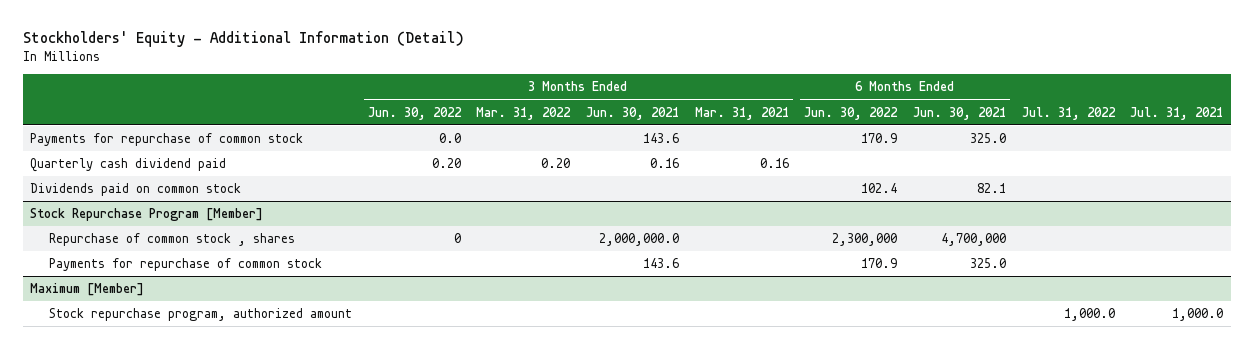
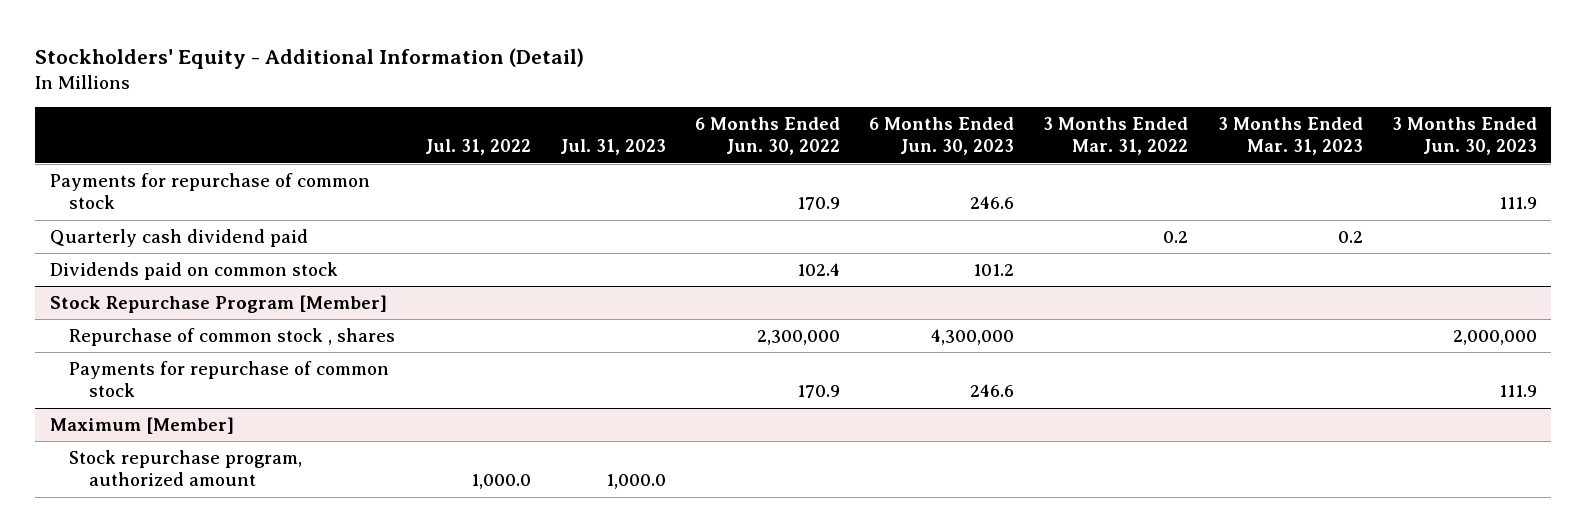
[367,106,462,120] Jun. 30, 2022 -> none
[585,106,679,120] Jun. 30, 2021 -> none
[694,106,789,120] Mar. 31, 2021 -> none
[912,106,1006,120] Jun. 30, 2021 -> none
[1130,106,1224,120] Jul. 31, 2021 -> none
none -> [559,139,666,156] Jul. 31, 2023
none -> [869,116,1015,156] 6 Months Ended Jun. 30, 2023
none -> [1217,116,1363,156] 3 Months Ended Mar. 31, 2023
none -> [1391,116,1537,156] 3 Months Ended Jun. 30, 2023
[541,158,571,169] 0.20 -> [1163,230,1189,243] 0.2

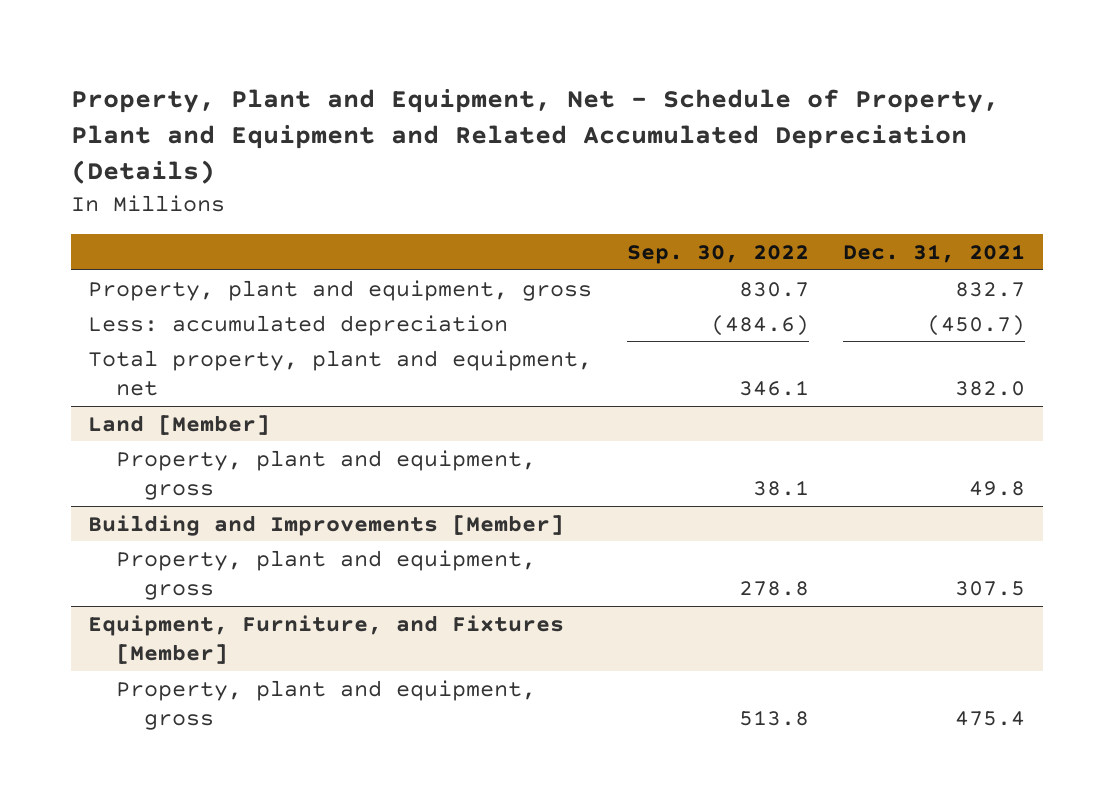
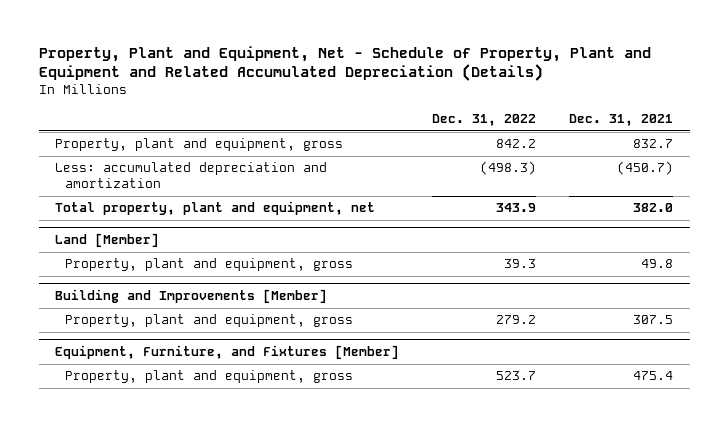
[626,244,809,264] Sep. 30, 2022 -> none
none -> [432,114,537,127] Dec. 31, 2022
[88,314,509,336] Less: accumulated depreciation -> [55,162,328,189] Less: accumulated depreciation and amortization

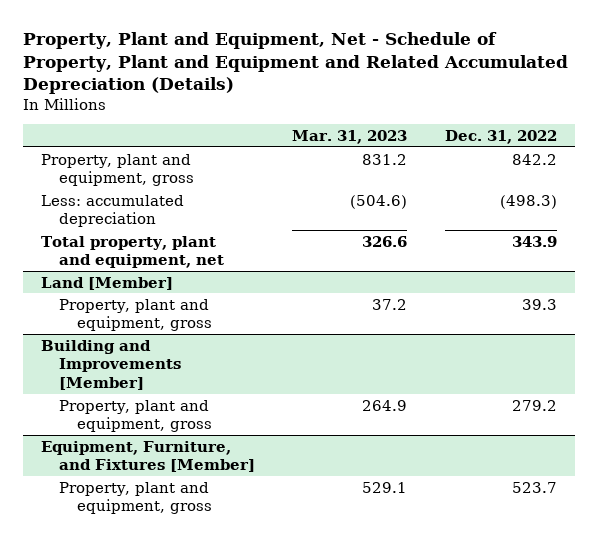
[569,114,674,127] Dec. 31, 2021 -> none
none -> [292,129,408,144] Mar. 31, 2023
[55,162,328,189] Less: accumulated depreciation and amortization -> [41,194,185,228] Less: accumulated depreciation

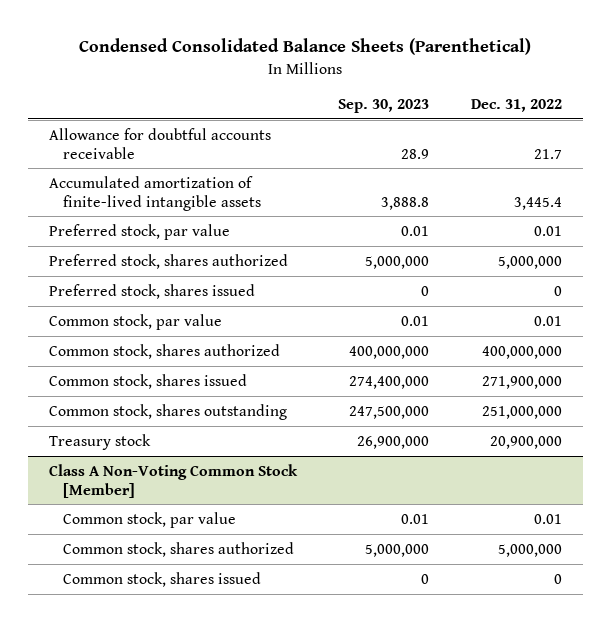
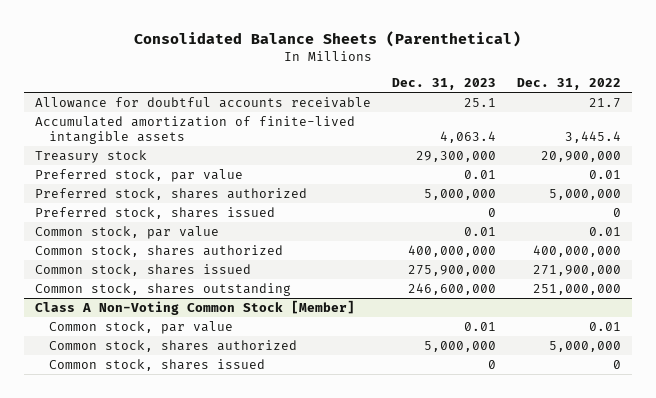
[79,38,532,56] Condensed Consolidated Balance Sheets (Parenthetical) -> [133,30,521,47] Consolidated Balance Sheets (Parenthetical)
[338,98,430,113] Sep. 30, 2023 -> none
none -> [391,78,496,91] Dec. 31, 2023
[48,433,151,450] Treasury stock -> [34,149,147,163] Treasury stock

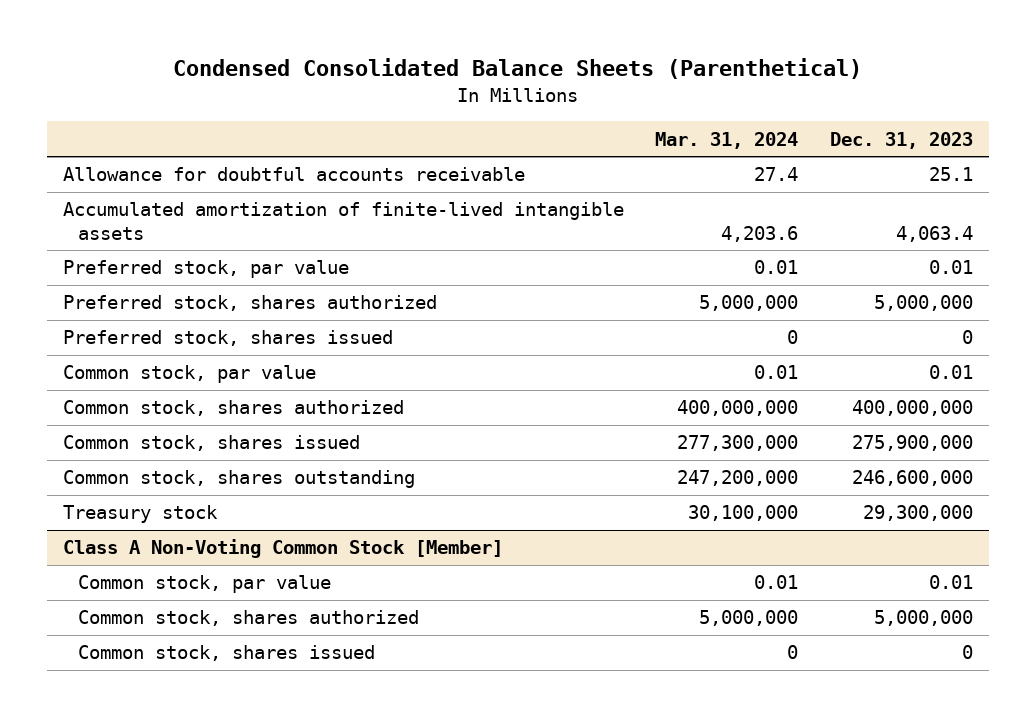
[133,30,521,47] Consolidated Balance Sheets (Parenthetical) -> [172,58,862,80] Condensed Consolidated Balance Sheets (Parenthetical)
[516,78,621,91] Dec. 31, 2022 -> none
none -> [655,131,799,149] Mar. 31, 2024
[34,149,147,163] Treasury stock -> [62,505,218,524] Treasury stock

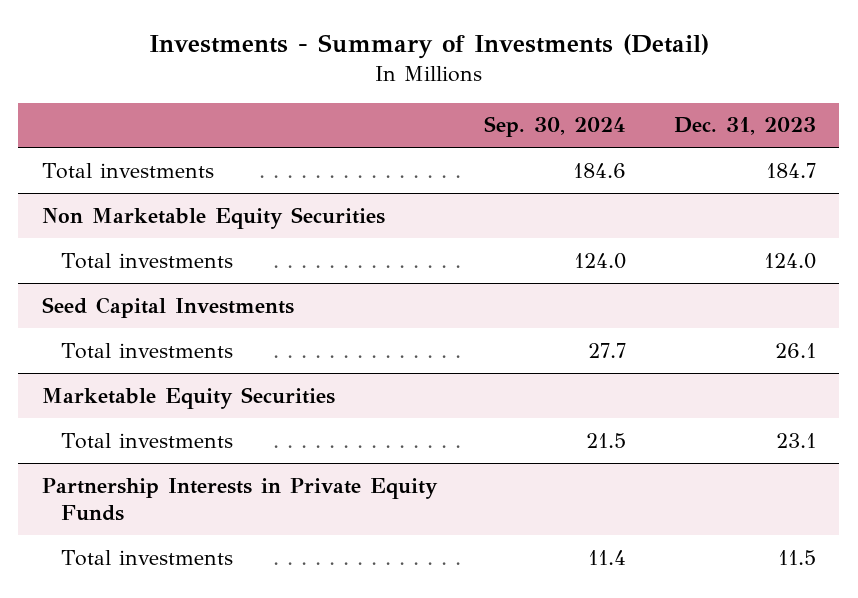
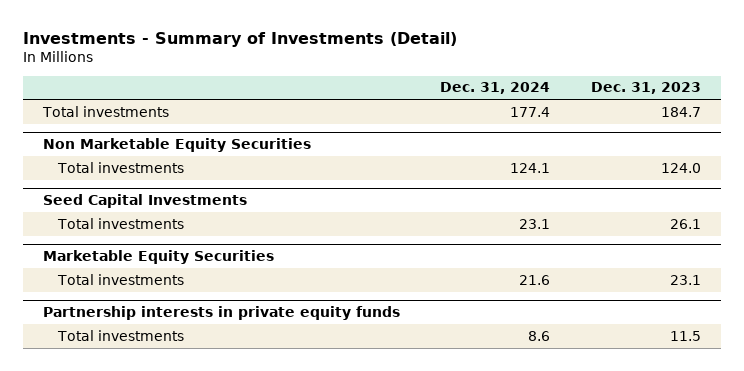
[484,116,627,138] Sep. 30, 2024 -> none
none -> [440,82,551,95] Dec. 31, 2024
[42,477,439,522] Partnership Interests in Private Equity Funds -> [43,306,401,321] Partnership interests in private equity funds

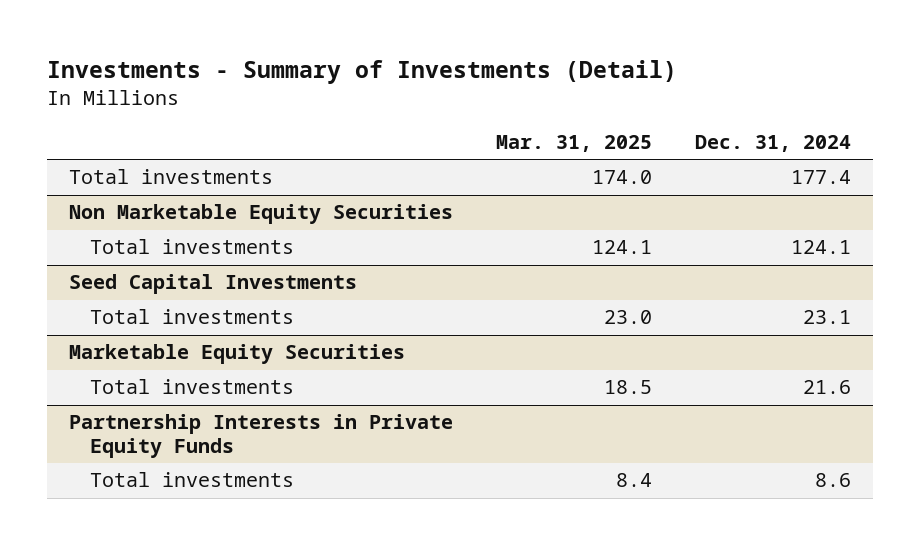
[590,82,701,95] Dec. 31, 2023 -> none
none -> [496,135,653,153] Mar. 31, 2025
[43,306,401,321] Partnership interests in private equity funds -> [68,414,453,458] Partnership Interests in Private Equity Funds

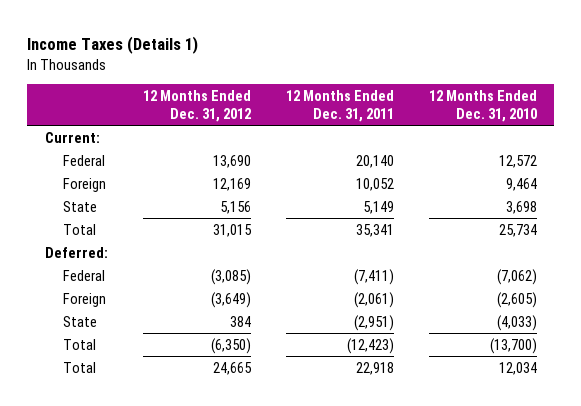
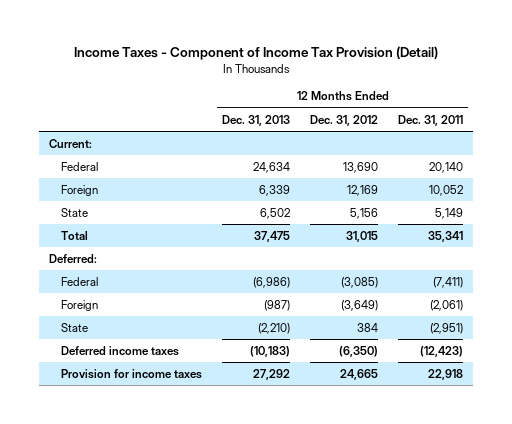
[27,35,199,54] Income Taxes (Details 1) -> [74,46,439,61] Income Taxes - Component of Income Tax Provision (Detail)
[428,89,537,122] 12 Months Ended Dec. 31, 2010 -> none
none -> [222,114,291,126] Dec. 31, 2013
[62,338,96,350] Total -> [61,345,180,356] Deferred income taxes
[62,361,96,373] Total -> [61,368,203,379] Provision for income taxes

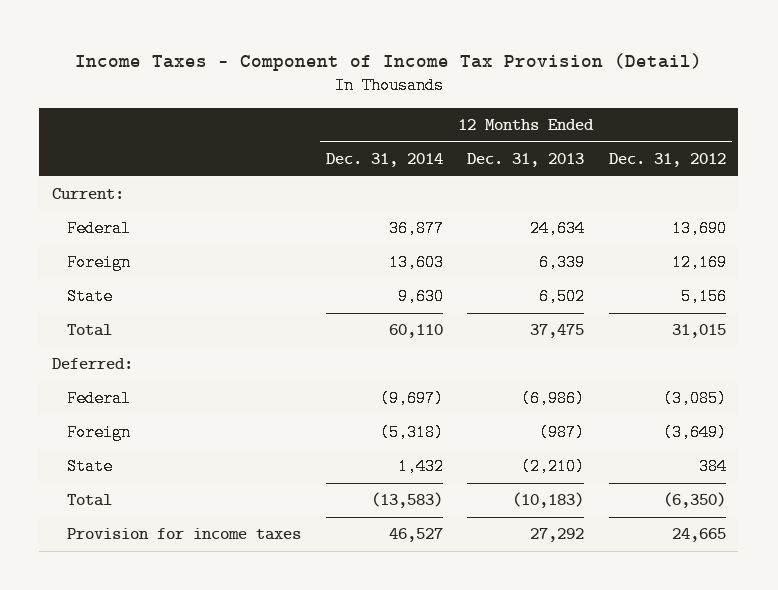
[398,114,464,126] Dec. 31, 2011 -> none
none -> [325,153,443,168] Dec. 31, 2014
[61,345,180,356] Deferred income taxes -> [66,494,112,507] Total

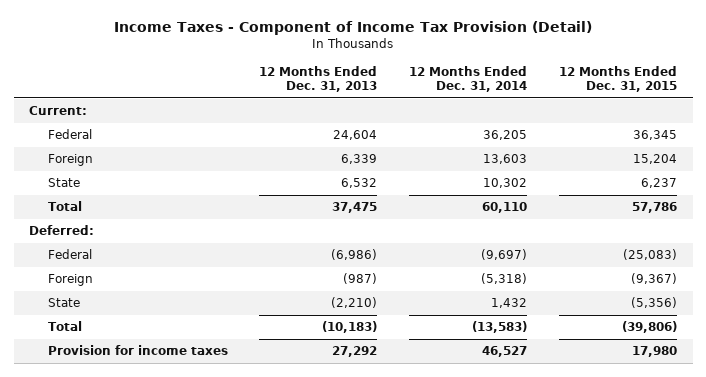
[609,153,727,168] Dec. 31, 2012 -> none
none -> [558,65,677,93] 12 Months Ended Dec. 31, 2015
[388,220,444,238] 36,877 -> [483,130,528,141] 36,205
[530,220,586,238] 24,634 -> [333,130,378,141] 24,604
[397,288,444,306] 9,630 -> [483,178,528,189] 10,302
[539,288,586,306] 6,502 -> [341,178,378,189] 6,532

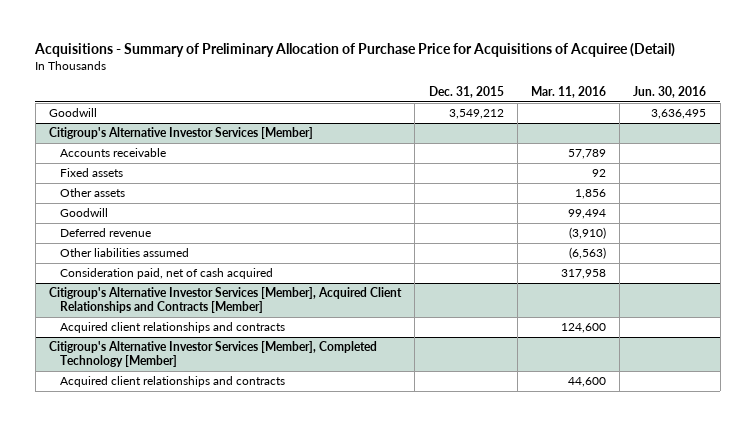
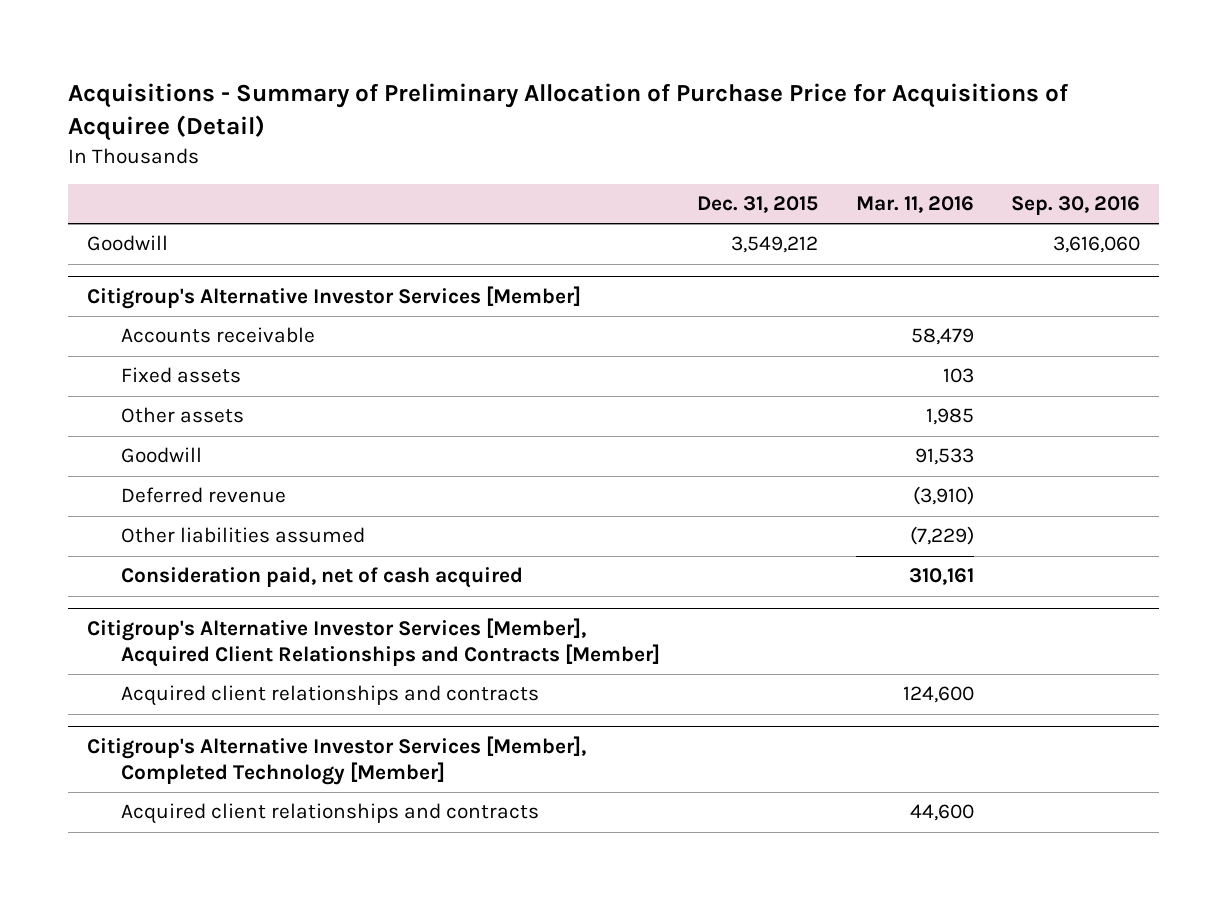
[633,86,707,99] Jun. 30, 2016 -> none
none -> [1011,196,1141,216] Sep. 30, 2016
[567,149,606,160] 57,789 -> [910,328,974,346] 58,479
[591,169,606,178] 92 -> [942,368,974,384] 103
[574,189,606,200] 1,856 -> [925,408,974,426] 1,985
[567,209,606,220] 99,494 -> [914,448,974,466] 91,533
[568,247,606,260] (6,563) -> [909,526,974,546] (7,229)
[560,269,606,280] 317,958 -> [908,568,974,586] 310,161

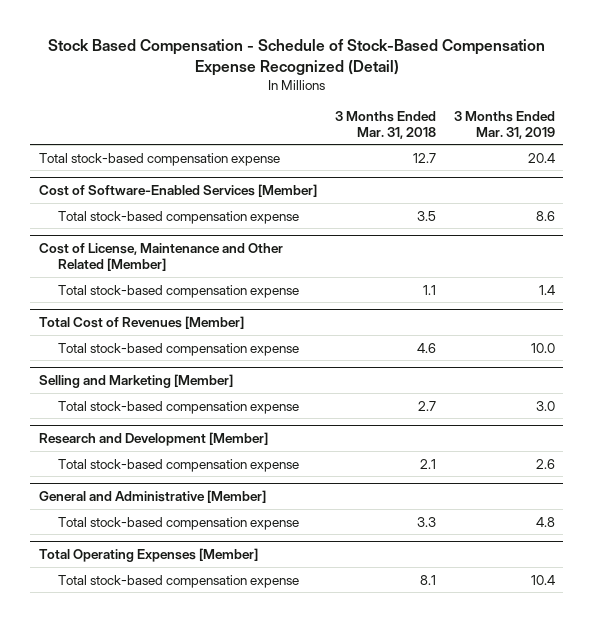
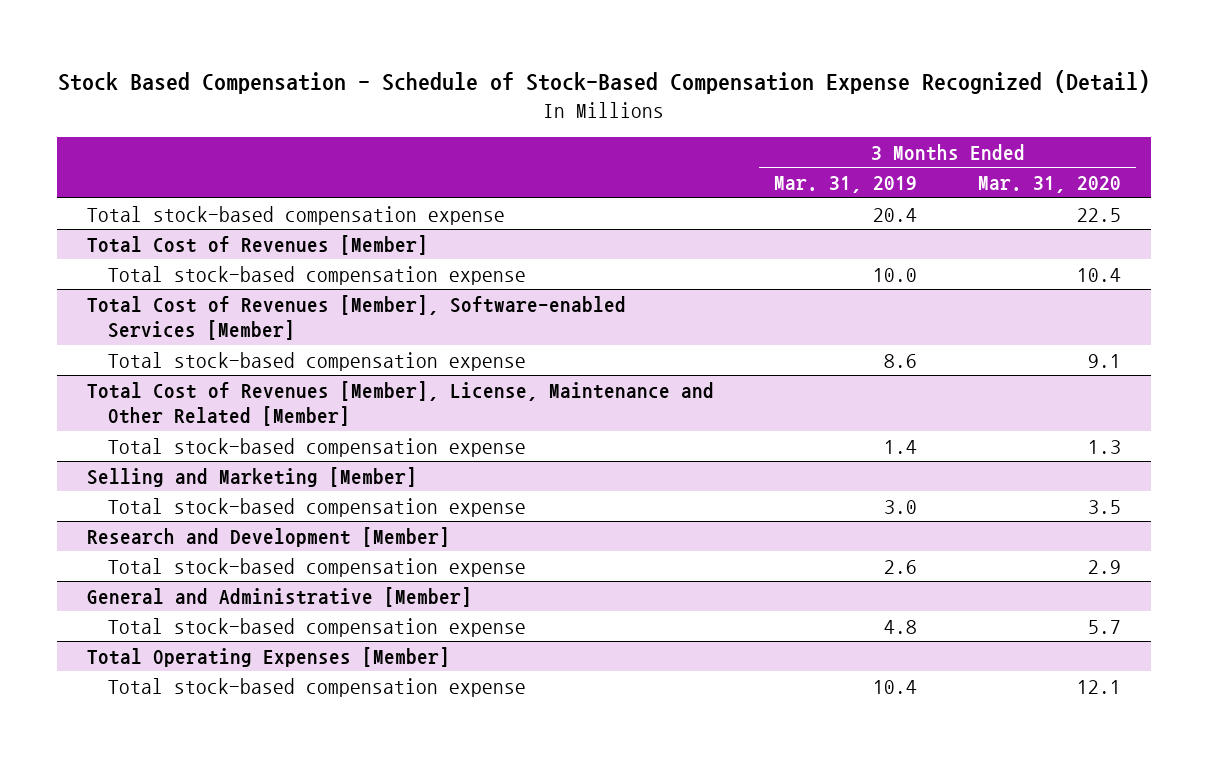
[334,110,436,139] 3 Months Ended Mar. 31, 2018 -> none
none -> [977,176,1121,194] Mar. 31, 2020
[39,184,318,198] Cost of Software-Enabled Services [Member] -> none
[58,210,300,224] Total stock-based compensation expense -> none
[39,243,284,272] Cost of License, Maintenance and Other Related [Member] -> none
[58,284,300,298] Total stock-based compensation expense -> none
none -> [87,294,627,340] Total Cost of Revenues [Member], Software-enabled Services [Member]
none -> [107,351,526,371] Total stock-based compensation expense
none -> [87,380,715,426] Total Cost of Revenues [Member], License, Maintenance and Other Related [Member]
none -> [107,437,526,457] Total stock-based compensation expense

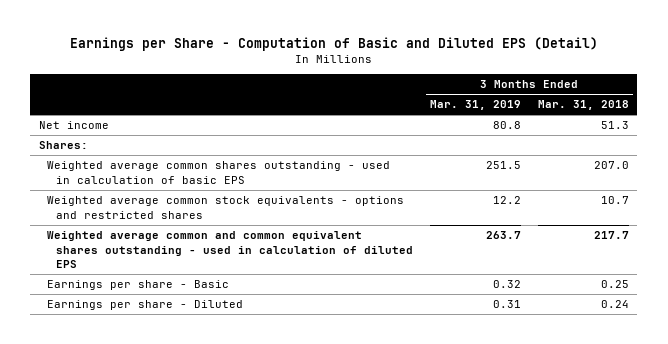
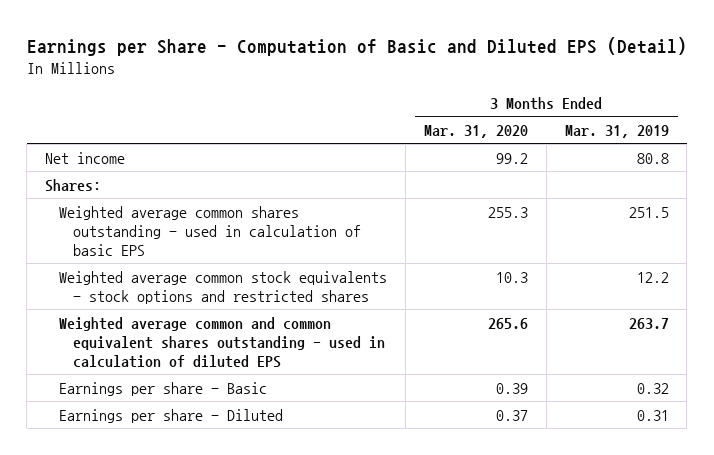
[537,100,629,111] Mar. 31, 2018 -> none
none -> [423,124,528,138] Mar. 31, 2020
[47,196,405,219] Weighted average common stock equivalents - options and restricted shares -> [59,270,388,304] Weighted average common stock equivalents - stock options and restricted shares

